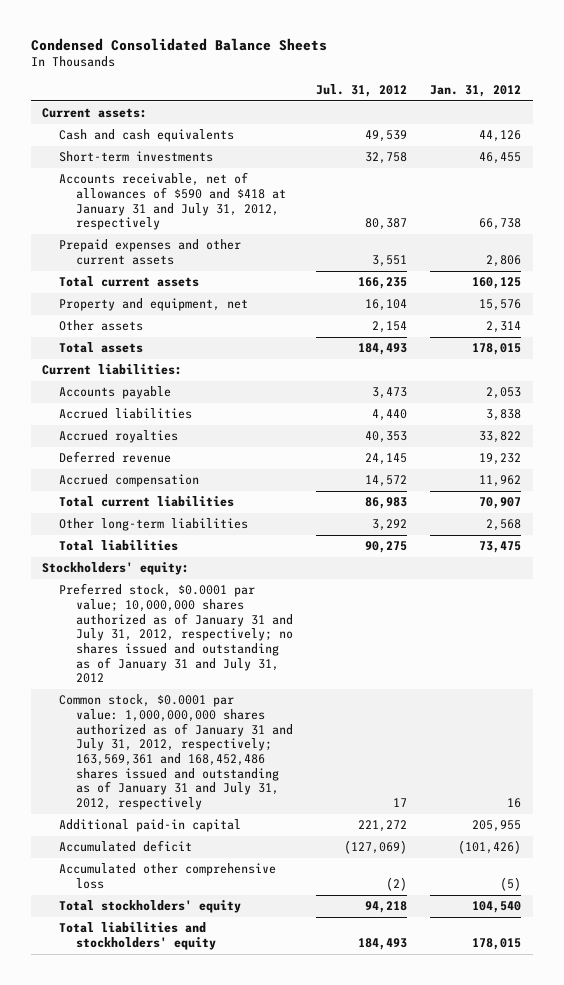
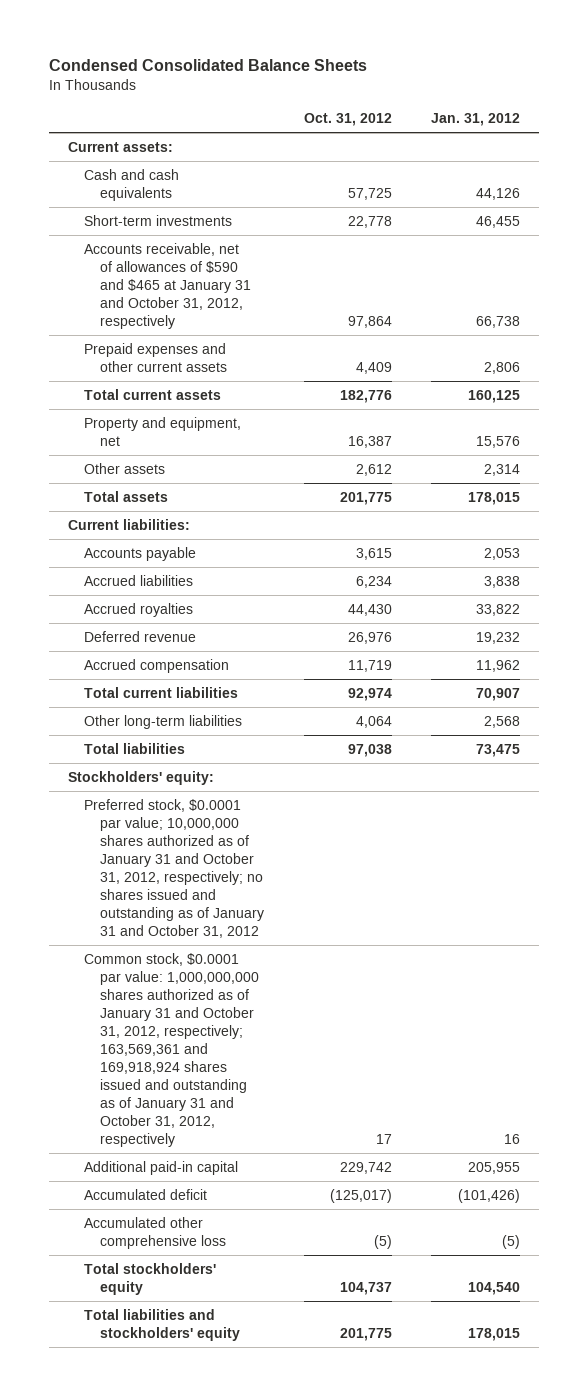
[316,84,408,98] Jul. 31, 2012 -> none
none -> [303,112,392,126] Oct. 31, 2012
[59,172,287,231] Accounts receivable, net of allowances of $590 and $418 at January 31 and July 31, 2012, respectively -> [84,243,252,329] Accounts receivable, net of allowances of $590 and $465 at January 31 and October 31, 2012, respectively
[59,583,294,684] Preferred stock, $0.0001 par value; 10,000,000 shares authorized as of January 31 and July 31, 2012, respectively; no shares issued and outstanding as of January 31 and July 31, 2012 -> [84,799,265,938] Preferred stock, $0.0001 par value; 10,000,000 shares authorized as of January 31 and October 31, 2012, respectively; no shares issued and outstanding as of January 31 and October 31, 2012
[59,694,294,811] Common stock, $0.0001 par value: 1,000,000,000 shares authorized as of January 31 and July 31, 2012, respectively; 163,569,361 and 168,452,486 shares issued and outstanding as of January 31 and July 31, 2012, respectively -> [84,953,260,1147] Common stock, $0.0001 par value: 1,000,000,000 shares authorized as of January 31 and October 31, 2012, respectively; 163,569,361 and 169,918,924 shares issued and outstanding as of January 31 and October 31, 2012, respectively

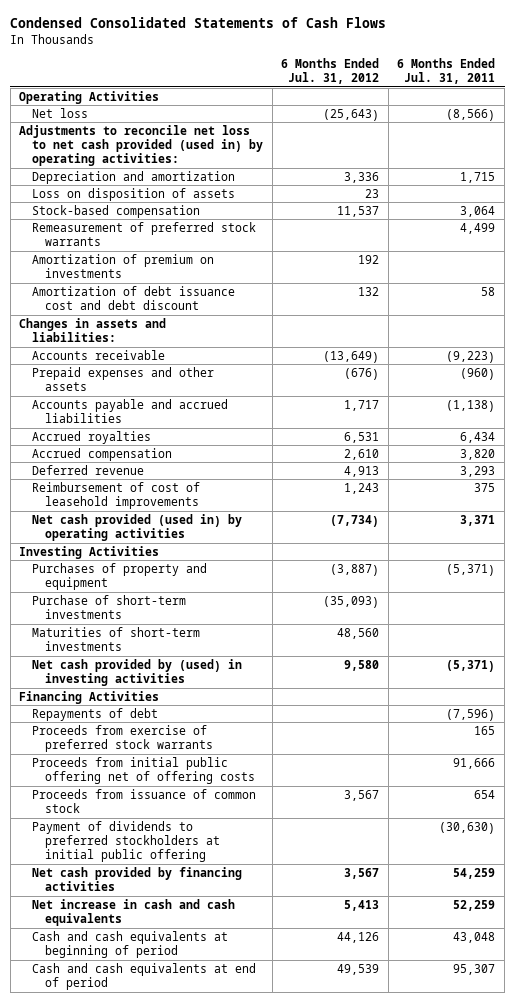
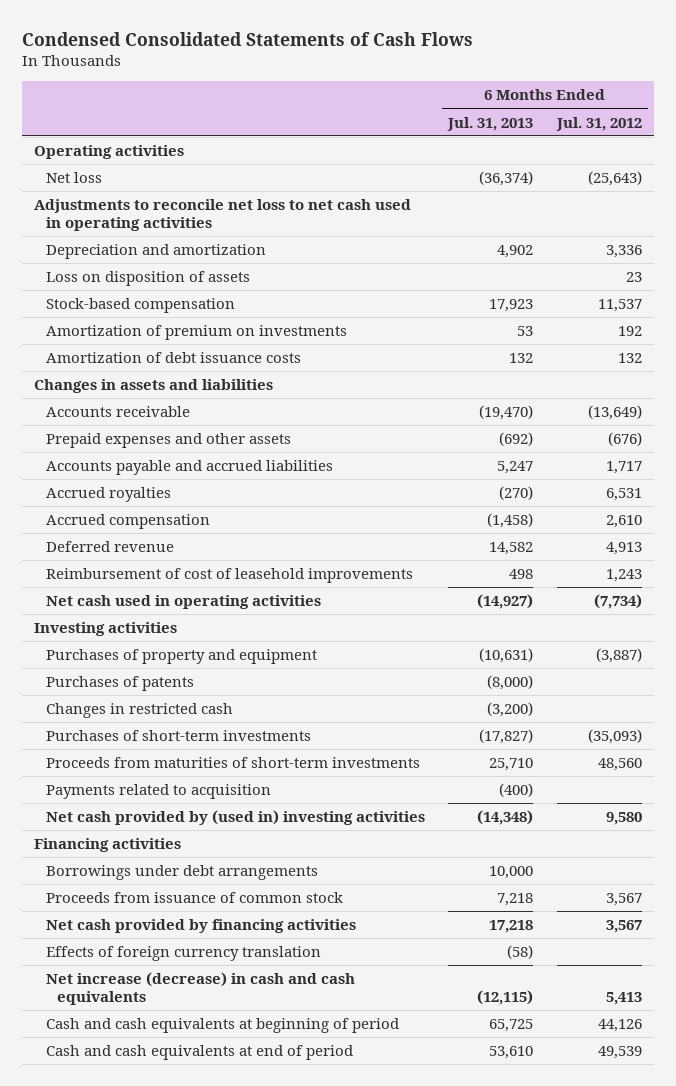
[397,57,496,85] 6 Months Ended Jul. 31, 2011 -> none
none -> [447,116,534,131] Jul. 31, 2013
[19,90,160,104] Operating Activities -> [34,145,185,160] Operating activities
[19,124,264,167] Adjustments to reconcile net loss to net cash provided (used in) by operating activities: -> [34,199,412,231] Adjustments to reconcile net loss to net cash used in operating activities
[32,221,257,247] Remeasurement of preferred stock warrants -> none
[32,285,236,311] Amortization of debt issuance cost and debt discount -> [45,352,301,364] Amortization of debt issuance costs
[19,317,167,343] Changes in assets and liabilities: -> [34,379,274,394] Changes in assets and liabilities
[32,513,243,542] Net cash provided (used in) by operating activities -> [45,595,321,610] Net cash used in operating activities
[19,545,160,559] Investing Activities -> [34,622,178,637] Investing activities
[32,707,159,721] Repayments of debt -> none
[32,724,214,753] Proceeds from exercise of preferred stock warrants -> none
[32,756,256,785] Proceeds from initial public offering net of offering costs -> none
none -> [45,676,194,692] Purchases of patents
none -> [45,703,233,719] Changes in restricted cash
[32,594,187,620] Purchase of short-term investments -> [45,730,311,742] Purchases of short-term investments
[32,626,201,652] Maturities of short-term investments -> [45,757,420,769] Proceeds from maturities of short-term investments
none -> [45,784,271,800] Payments related to acquisition
[32,658,243,687] Net cash provided by (used) in investing activities -> [45,810,425,826] Net cash provided by (used in) investing activities
[19,690,160,704] Financing Activities -> [34,838,182,853] Financing activities
none -> [45,865,318,881] Borrowings under debt arrangements
[32,820,221,863] Payment of dividends to preferred stockholders at initial public offering -> none
none -> [45,946,321,962] Effects of foreign currency translation
[32,898,236,927] Net increase in cash and cash equivalents -> [45,972,355,1005] Net increase (decrease) in cash and cash equivalents

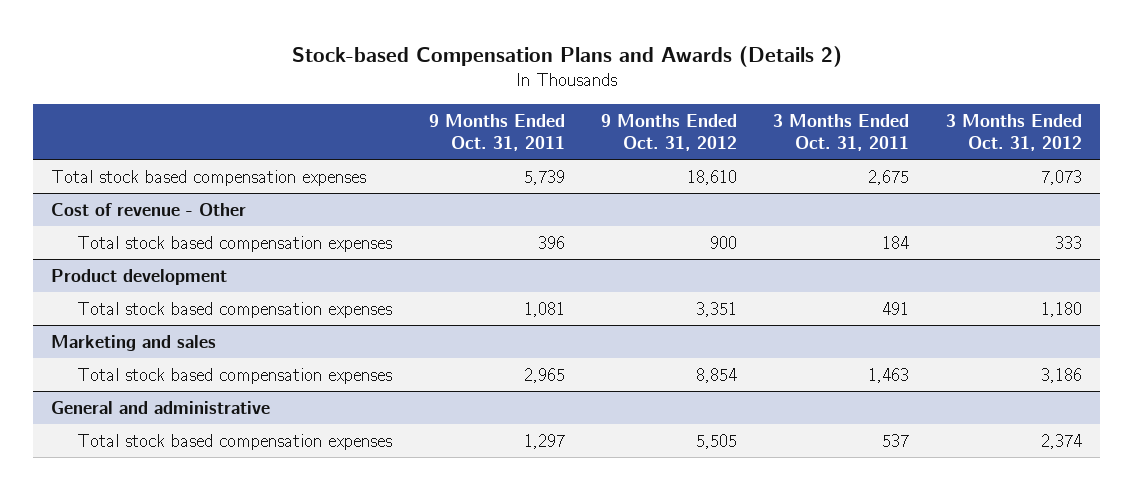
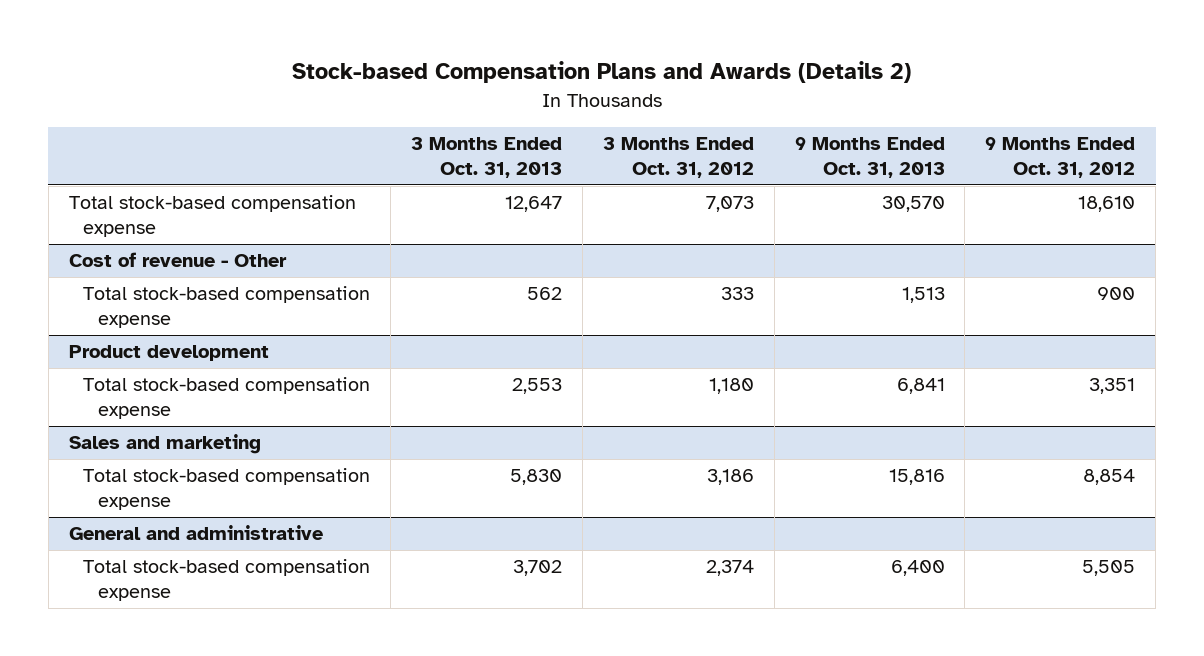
[428,114,565,151] 9 Months Ended Oct. 31, 2011 -> none
[773,114,910,151] 3 Months Ended Oct. 31, 2011 -> none
none -> [411,136,563,179] 3 Months Ended Oct. 31, 2013
none -> [794,136,945,179] 9 Months Ended Oct. 31, 2013
[51,170,367,187] Total stock based compensation expenses -> [68,195,356,238] Total stock-based compensation expense
[77,236,393,253] Total stock based compensation expenses -> [83,286,371,329] Total stock-based compensation expense
[77,302,393,319] Total stock based compensation expenses -> [83,377,371,420] Total stock-based compensation expense
[51,335,217,352] Marketing and sales -> [68,434,261,455] Sales and marketing
[77,368,393,385] Total stock based compensation expenses -> [83,468,371,511] Total stock-based compensation expense
[77,434,393,451] Total stock based compensation expenses -> [83,559,371,602] Total stock-based compensation expense

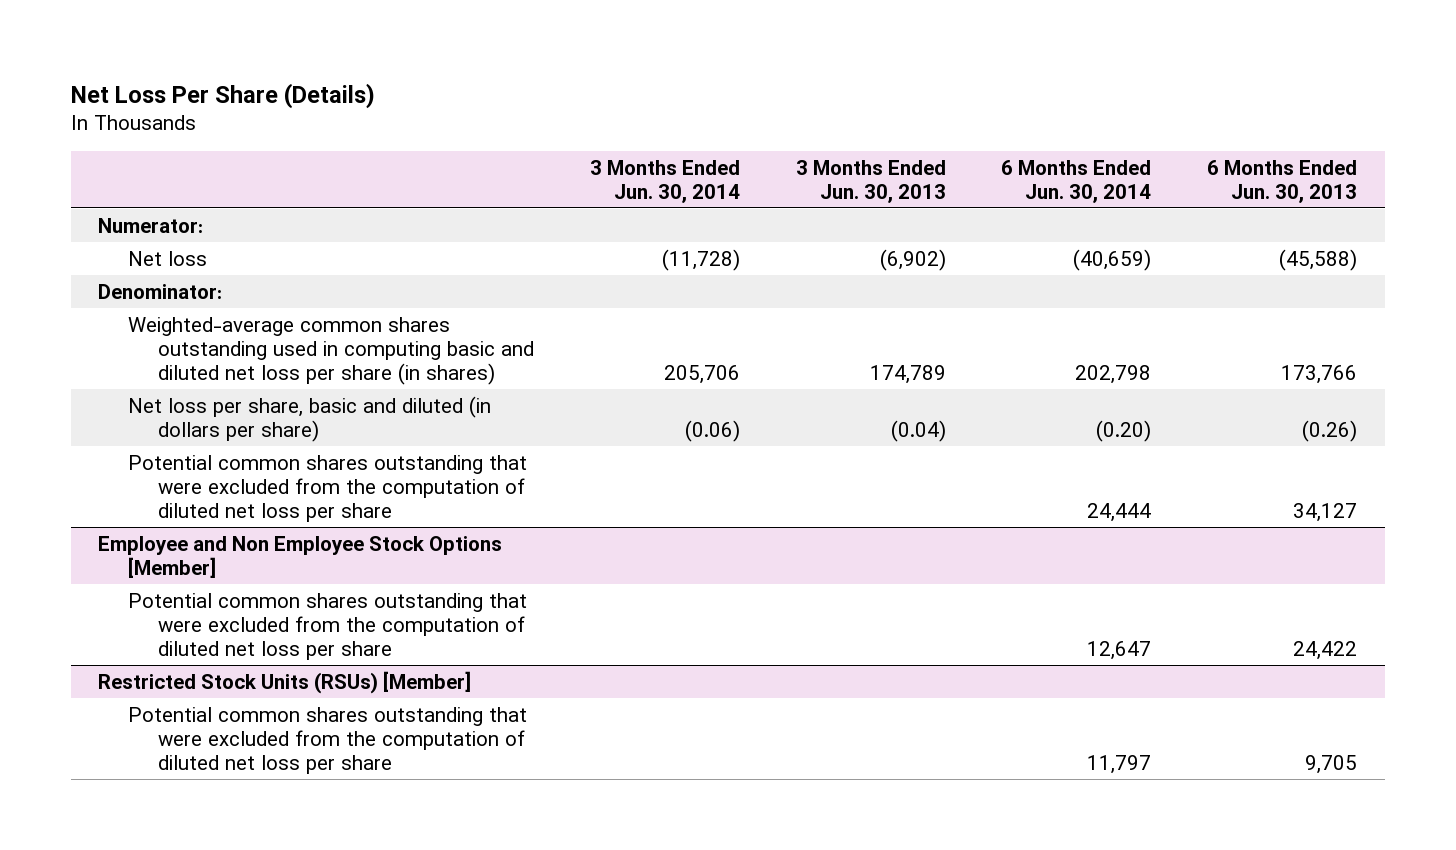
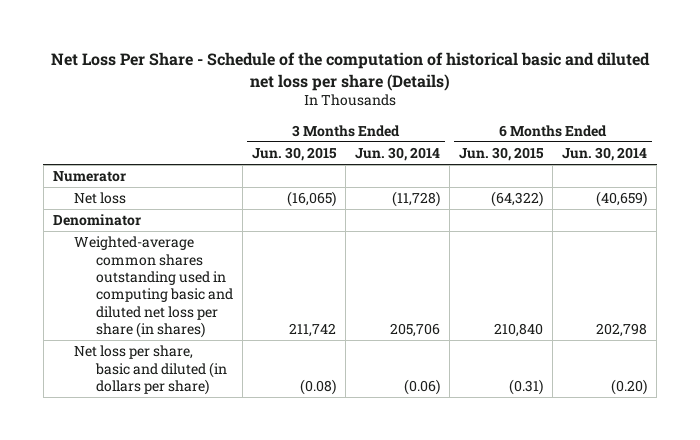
[70,82,375,109] Net Loss Per Share (Details) -> [51,51,651,91] Net Loss Per Share - Schedule of the computation of historical basic and diluted net loss per share (Details)
[795,159,946,203] 3 Months Ended Jun. 30, 2013 -> none
[1207,159,1358,203] 6 Months Ended Jun. 30, 2013 -> none
none -> [251,147,337,162] Jun. 30, 2015
none -> [459,147,545,162] Jun. 30, 2015
[98,217,204,233] Numerator: -> [52,171,126,183] Numerator
[98,283,223,299] Denominator: -> [52,214,141,227] Denominator
[128,454,528,523] Potential common shares outstanding that were excluded from the computation of diluted net loss per share -> none
[98,535,503,578] Employee and Non Employee Stock Options [Member] -> none
[128,592,528,661] Potential common shares outstanding that were excluded from the computation of diluted net loss per share -> none
[98,670,472,694] Restricted Stock Units (RSUs) [Member] -> none
[128,706,528,775] Potential common shares outstanding that were excluded from the computation of diluted net loss per share -> none

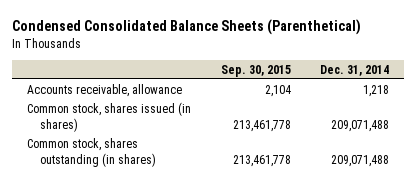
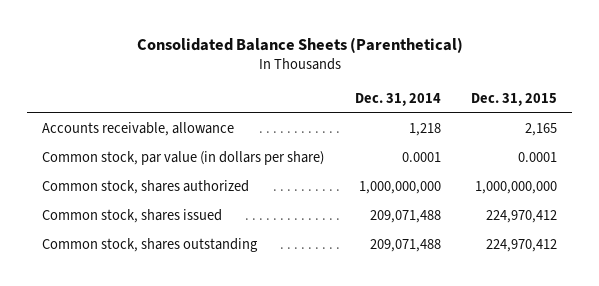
[12,19,362,36] Condensed Consolidated Balance Sheets (Parenthetical) -> [136,36,463,53] Consolidated Balance Sheets (Parenthetical)
[220,64,291,77] Sep. 30, 2015 -> none
none -> [471,92,558,106] Dec. 31, 2015
none -> [42,151,325,166] Common stock, par value (in dollars per share)
none -> [42,180,250,195] Common stock, shares authorized
[27,101,192,132] Common stock, shares issued (in shares) -> [42,209,223,224] Common stock, shares issued
[27,137,156,167] Common stock, shares outstanding (in shares) -> [42,238,259,253] Common stock, shares outstanding

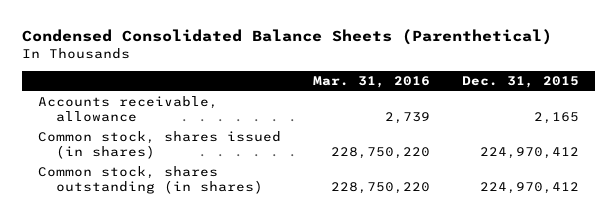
[136,36,463,53] Consolidated Balance Sheets (Parenthetical) -> [21,29,552,46] Condensed Consolidated Balance Sheets (Parenthetical)
[354,92,441,106] Dec. 31, 2014 -> none
none -> [312,76,430,89] Mar. 31, 2016
[42,151,325,166] Common stock, par value (in dollars per share) -> none
[42,180,250,195] Common stock, shares authorized -> none
[42,209,223,224] Common stock, shares issued -> [37,131,281,160] Common stock, shares issued (in shares)
[42,238,259,253] Common stock, shares outstanding -> [37,166,263,195] Common stock, shares outstanding (in shares)

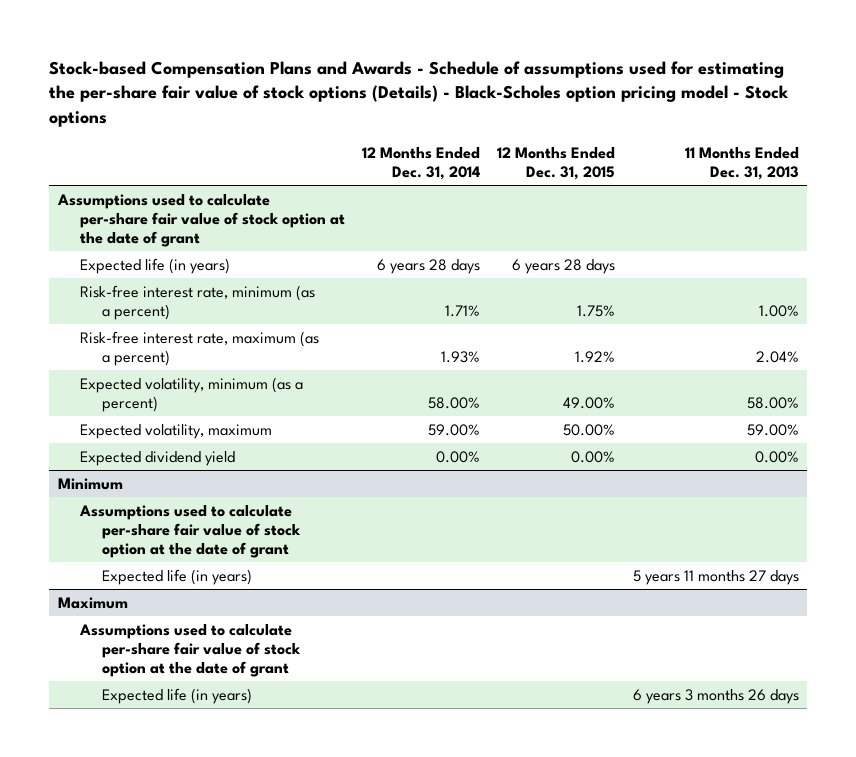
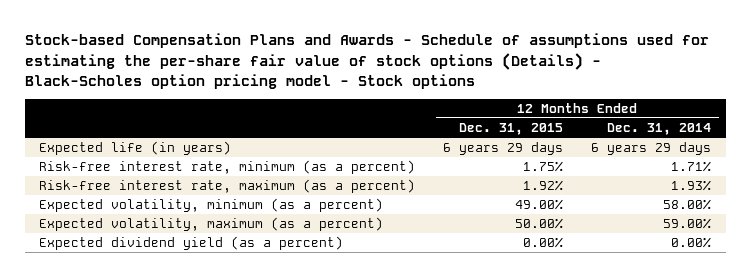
[684,146,799,180] 11 Months Ended Dec. 31, 2013 -> none
[56,193,345,247] Assumptions used to calculate per-share fair value of stock option at the date of grant -> none
[377,258,481,274] 6 years 28 days -> [591,142,712,156] 6 years 29 days
[512,258,616,274] 6 years 28 days -> [443,142,564,156] 6 years 29 days
[57,477,123,490] Minimum -> none
[78,504,302,558] Assumptions used to calculate per-share fair value of stock option at the date of grant -> none
[102,568,253,585] Expected life (in years) -> none
[57,596,128,609] Maximum -> none
[78,623,302,677] Assumptions used to calculate per-share fair value of stock option at the date of grant -> none
[102,687,253,704] Expected life (in years) -> none
[79,423,272,439] Expected volatility, maximum -> [39,217,384,232] Expected volatility, maximum (as a percent)
[79,450,235,466] Expected dividend yield -> [39,236,344,251] Expected dividend yield (as a percent)

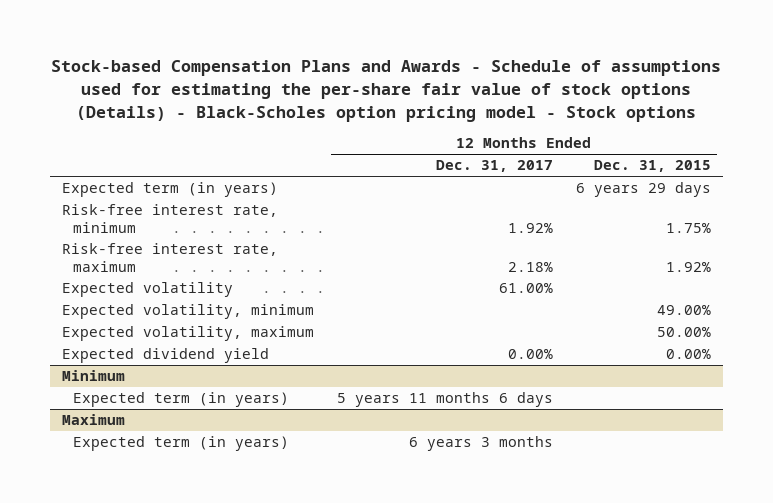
[607,122,712,135] Dec. 31, 2014 -> none
none -> [435,160,553,173] Dec. 31, 2017
[39,141,232,156] Expected life (in years) -> [61,182,278,198] Expected term (in years)
[39,160,416,175] Risk-free interest rate, minimum (as a percent) -> [61,204,278,233] Risk-free interest rate, minimum
[39,179,416,194] Risk-free interest rate, maximum (as a percent) -> [61,243,278,272] Risk-free interest rate, maximum
none -> [61,282,233,298] Expected volatility
[39,198,384,213] Expected volatility, minimum (as a percent) -> [61,304,314,320] Expected volatility, minimum
[39,217,384,232] Expected volatility, maximum (as a percent) -> [61,326,314,342] Expected volatility, maximum
[39,236,344,251] Expected dividend yield (as a percent) -> [61,348,269,364] Expected dividend yield
none -> [61,370,125,382] Minimum
none -> [72,392,289,408] Expected term (in years)
none -> [61,414,125,426] Maximum
none -> [72,436,289,452] Expected term (in years)

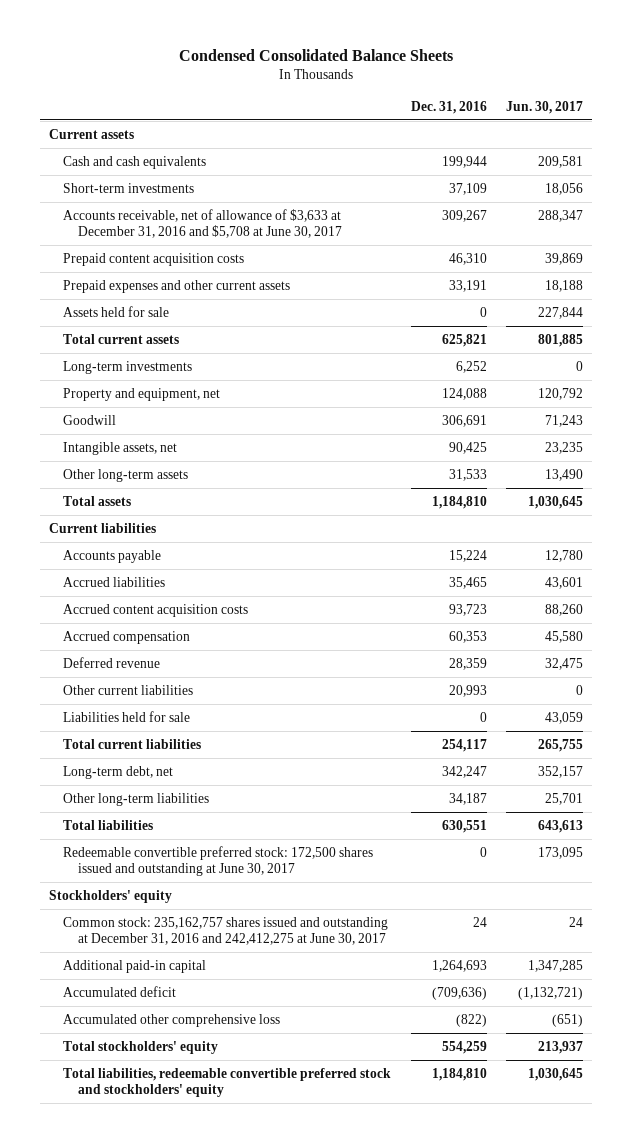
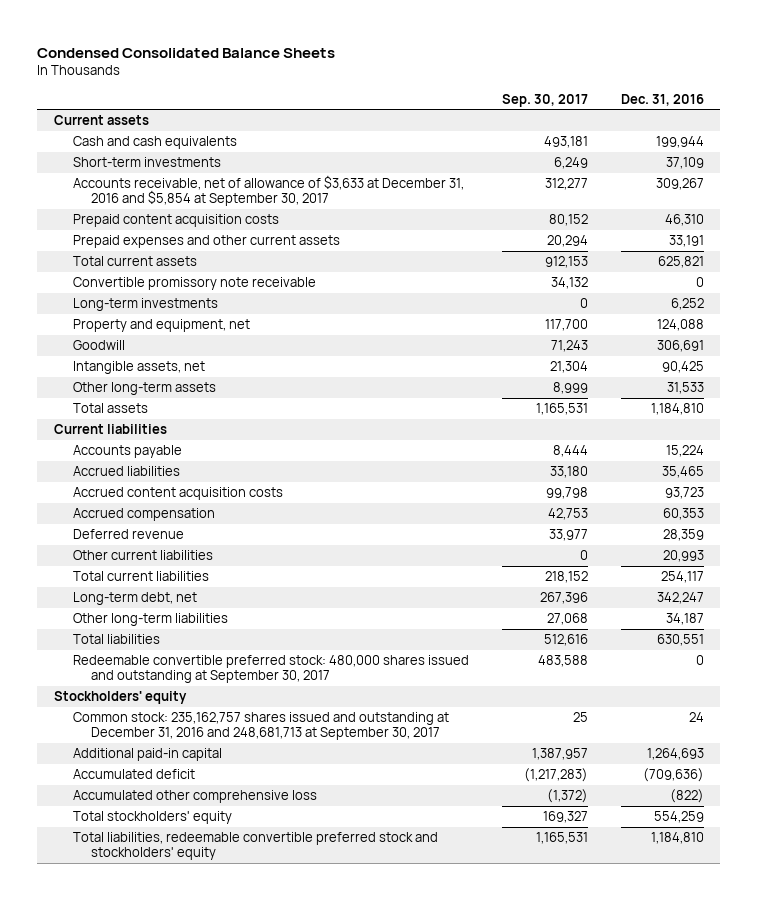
[505,100,583,114] Jun. 30, 2017 -> none
none -> [501,93,588,107] Sep. 30, 2017
[63,208,342,238] Accounts receivable, net of allowance of $3,633 at December 31, 2016 and $5,708 at June 30, 2017 -> [72,175,464,207] Accounts receivable, net of allowance of $3,633 at December 31, 2016 and $5,854 at September 30, 2017
[63,305,170,317] Assets held for sale -> none
none -> [72,277,316,291] Convertible promissory note receivable
[63,710,191,722] Liabilities held for sale -> none
[63,845,374,876] Redeemable convertible preferred stock: 172,500 shares issued and outstanding at June 30, 2017 -> [72,655,469,684] Redeemable convertible preferred stock: 480,000 shares issued and outstanding at September 30, 2017
[63,916,389,945] Common stock: 235,162,757 shares issued and outstanding at December 31, 2016 and 242,412,275 at June 30, 2017 -> [72,712,449,741] Common stock: 235,162,757 shares issued and outstanding at December 31, 2016 and 248,681,713 at September 30, 2017

